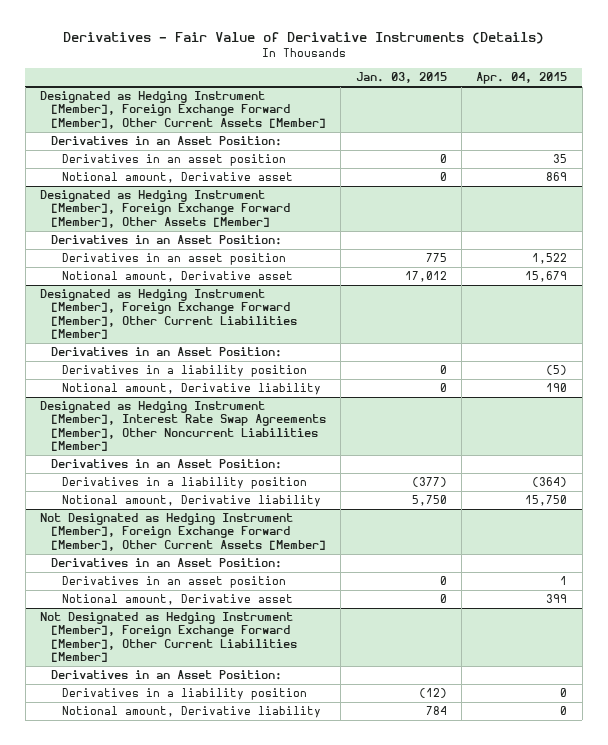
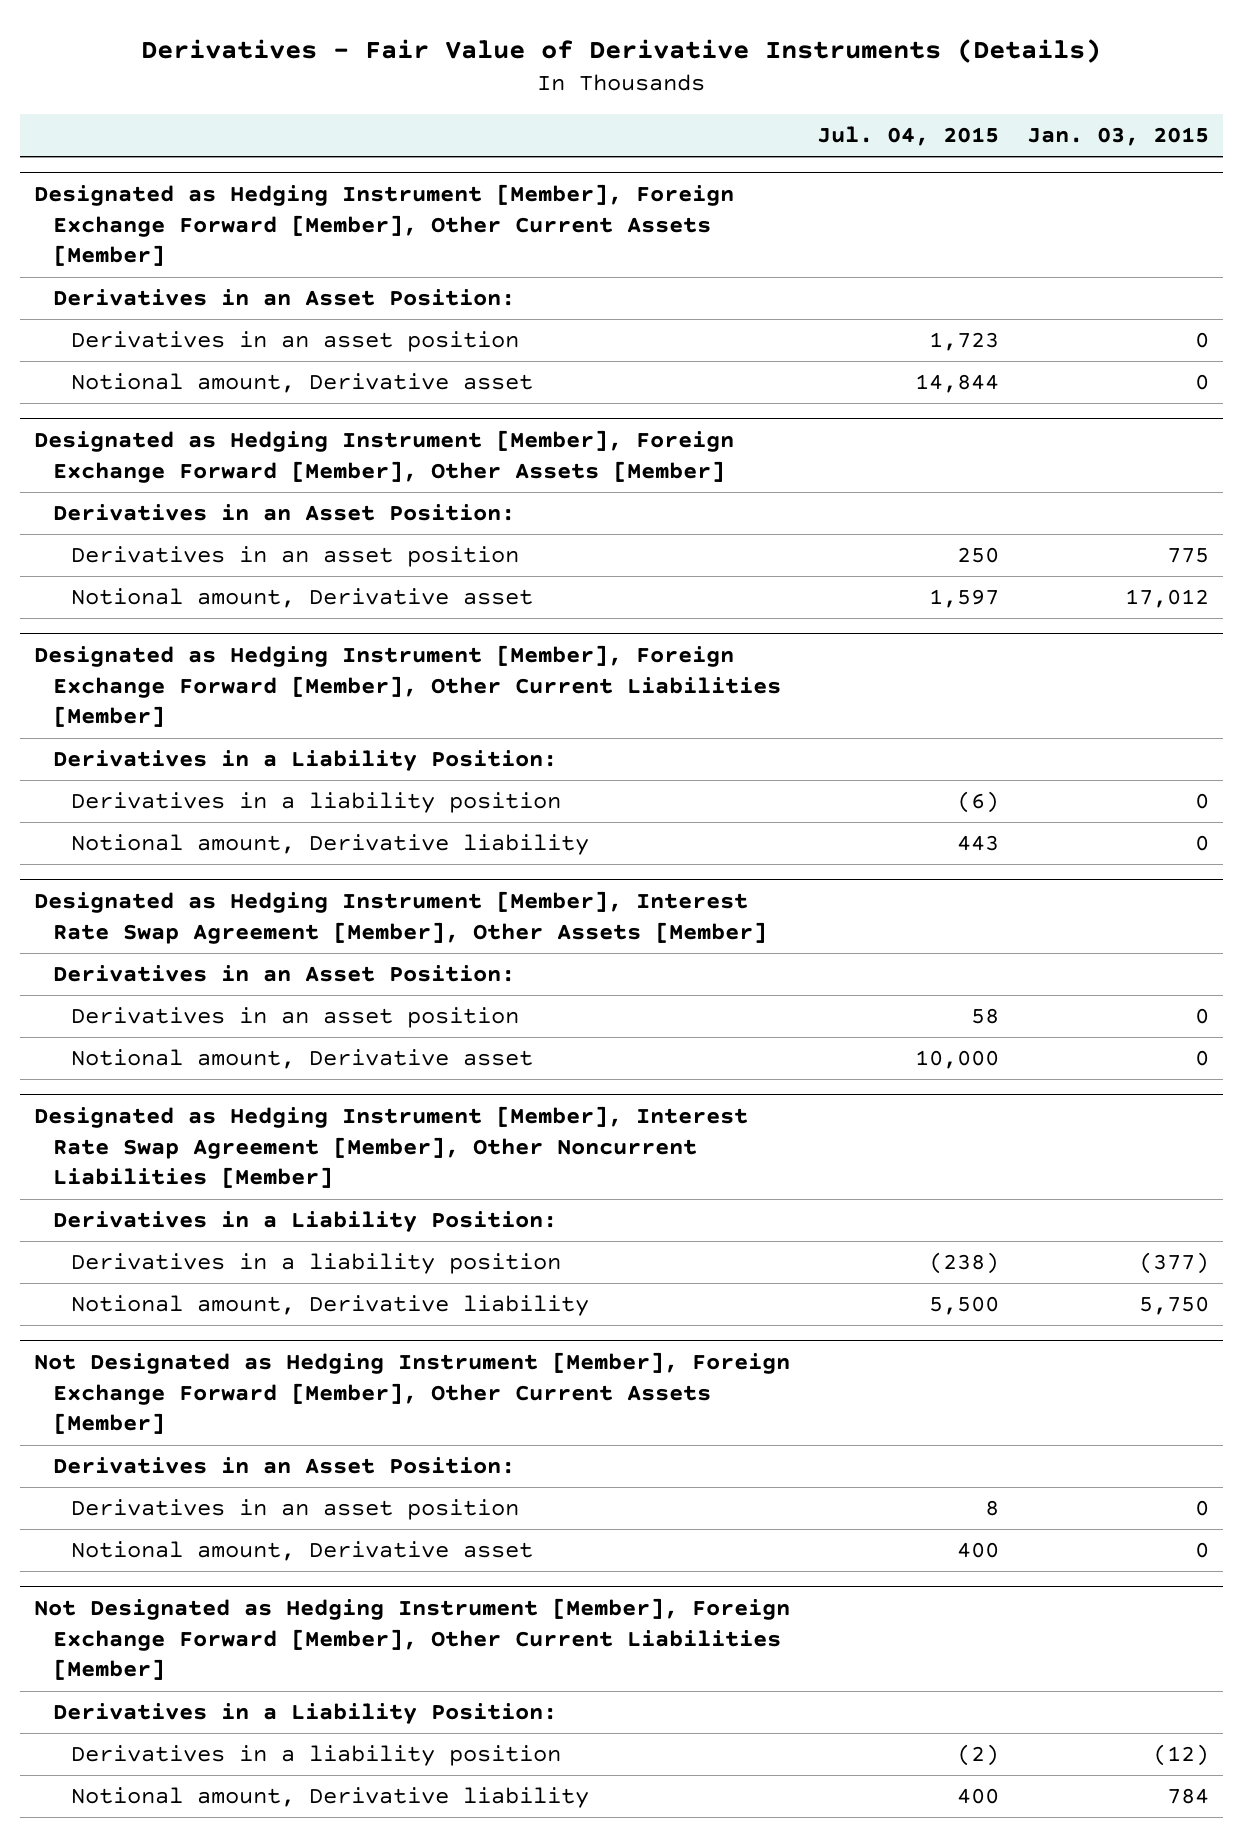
[476,72,568,85] Apr. 04, 2015 -> none
none -> [817,126,1000,147] Jul. 04, 2015
[51,347,283,358] Derivatives in an Asset Position: -> [52,750,557,772] Derivatives in a Liability Position:
[40,401,327,452] Designated as Hedging Instrument [Member], Interest Rate Swap Agreements [Member], Other Noncurrent Liabilities [Member] -> [34,890,767,944] Designated as Hedging Instrument [Member], Interest Rate Swap Agreement [Member], Other Assets [Member]
none -> [71,1007,520,1029] Derivatives in an asset position
none -> [71,1049,534,1070] Notional amount, Derivative asset
none -> [34,1105,749,1189] Designated as Hedging Instrument [Member], Interest Rate Swap Agreement [Member], Other Noncurrent Liabilities [Member]
none -> [52,1211,557,1233] Derivatives in a Liability Position:
[51,670,283,681] Derivatives in an Asset Position: -> [52,1703,557,1725] Derivatives in a Liability Position:

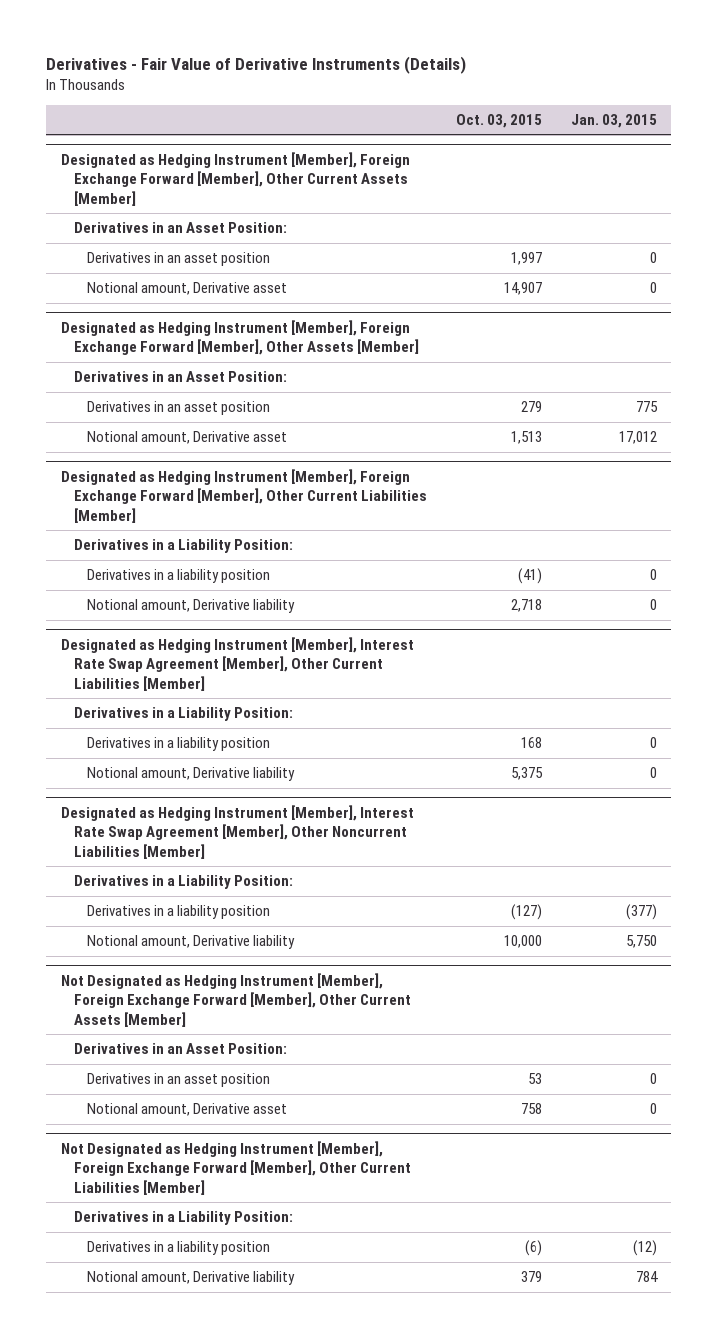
[817,126,1000,147] Jul. 04, 2015 -> none
none -> [455,113,542,128] Oct. 03, 2015
[52,965,515,983] Derivatives in an Asset Position: -> none
[71,1007,520,1029] Derivatives in an asset position -> none
[34,890,767,944] Designated as Hedging Instrument [Member], Interest Rate Swap Agreement [Member], Other Assets [Member] -> [60,636,414,691] Designated as Hedging Instrument [Member], Interest Rate Swap Agreement [Member], Other Current Liabilities [Member]
none -> [73,707,293,722] Derivatives in a Liability Position:
none -> [87,737,271,752] Derivatives in a liability position
[71,1049,534,1070] Notional amount, Derivative asset -> [87,767,296,782] Notional amount, Derivative liability

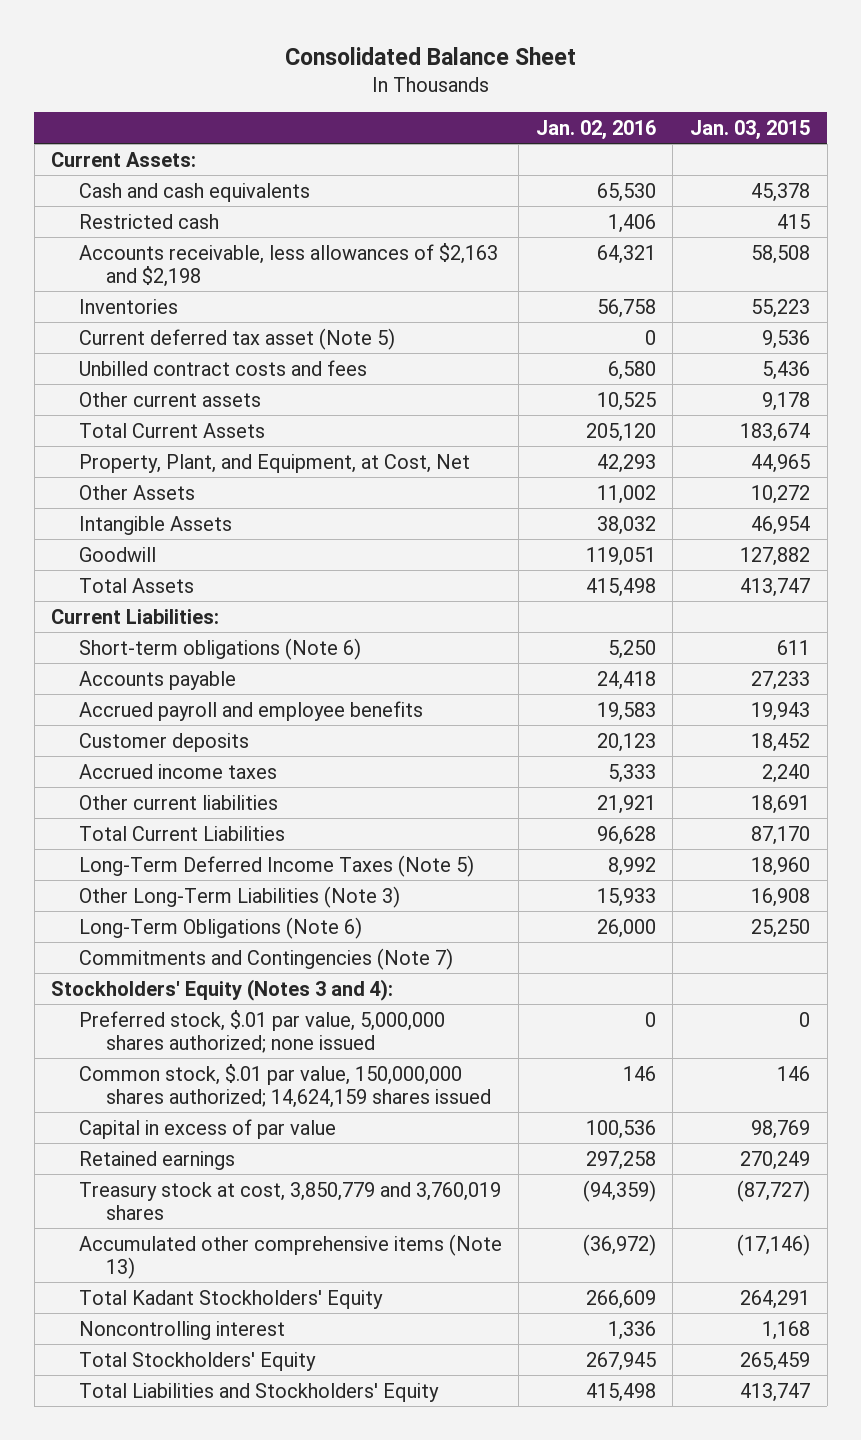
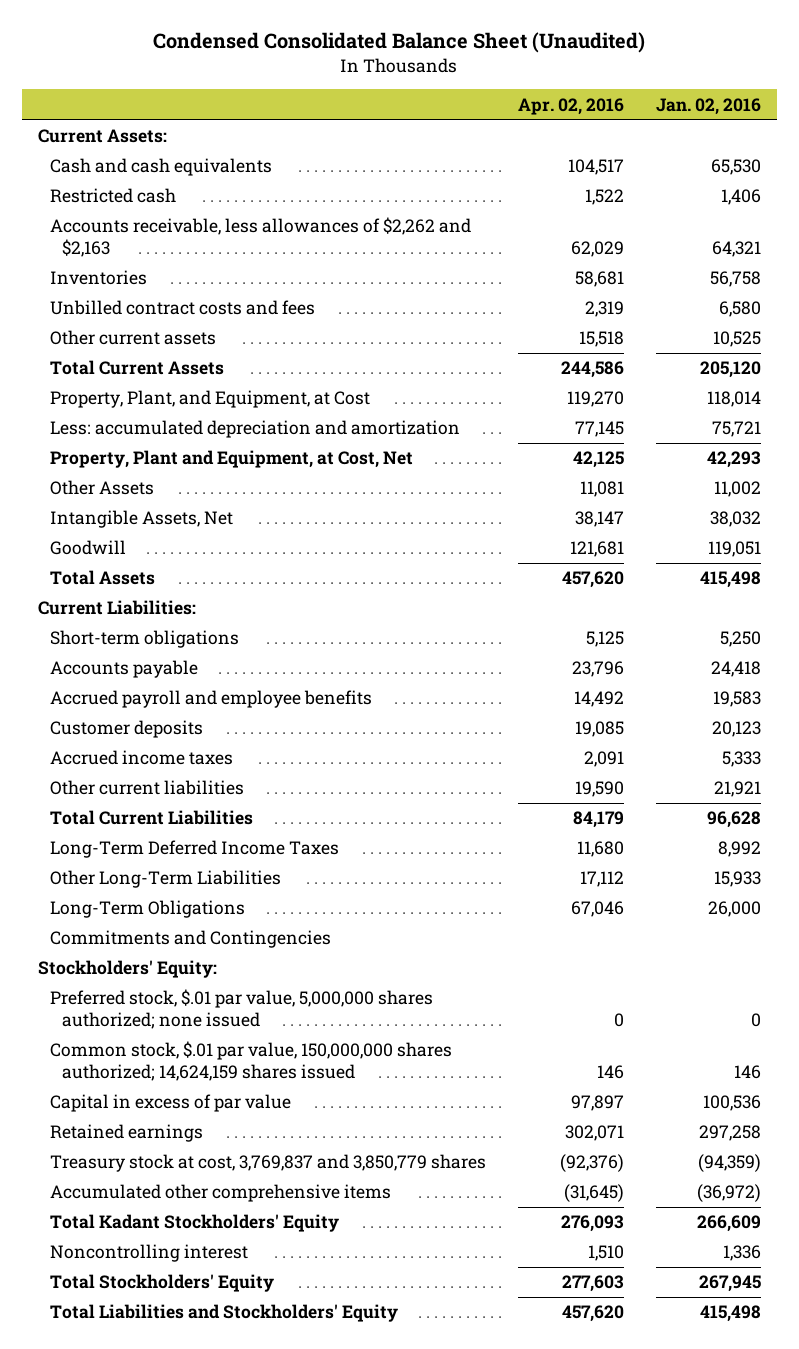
[284,47,576,66] Consolidated Balance Sheet -> [153,32,646,54] Condensed Consolidated Balance Sheet (Unaudited)
[689,119,810,140] Jan. 03, 2015 -> none
none -> [517,97,624,115] Apr. 02, 2016
[78,242,498,288] Accounts receivable, less allowances of $2,163 and $2,198 -> [49,217,471,258] Accounts receivable, less allowances of $2,262 and $2,163
[78,327,395,350] Current deferred tax asset (Note 5) -> none
none -> [49,390,370,409] Property, Plant, and Equipment, at Cost
none -> [49,420,460,439] Less: accumulated depreciation and amortization
[78,453,470,473] Property, Plant, and Equipment, at Cost, Net -> [49,450,413,469] Property, Plant and Equipment, at Cost, Net
[78,515,232,535] Intangible Assets -> [49,510,233,529] Intangible Assets, Net
[78,637,361,660] Short-term obligations (Note 6) -> [49,630,239,649] Short-term obligations
[78,854,474,877] Long-Term Deferred Income Taxes (Note 5) -> [49,840,339,859] Long-Term Deferred Income Taxes
[78,885,400,908] Other Long-Term Liabilities (Note 3) -> [49,870,281,889] Other Long-Term Liabilities
[78,916,362,939] Long-Term Obligations (Note 6) -> [49,900,245,919] Long-Term Obligations
[78,947,453,970] Commitments and Contingencies (Note 7) -> [49,930,331,949] Commitments and Contingencies
[51,978,394,1001] Stockholders' Equity (Notes 3 and 4): -> [37,960,217,979] Stockholders' Equity:
[78,1181,501,1221] Treasury stock at cost, 3,850,779 and 3,760,019 shares -> [49,1154,486,1173] Treasury stock at cost, 3,769,837 and 3,850,779 shares
[78,1233,502,1280] Accumulated other comprehensive items (Note 13) -> [49,1184,391,1203] Accumulated other comprehensive items

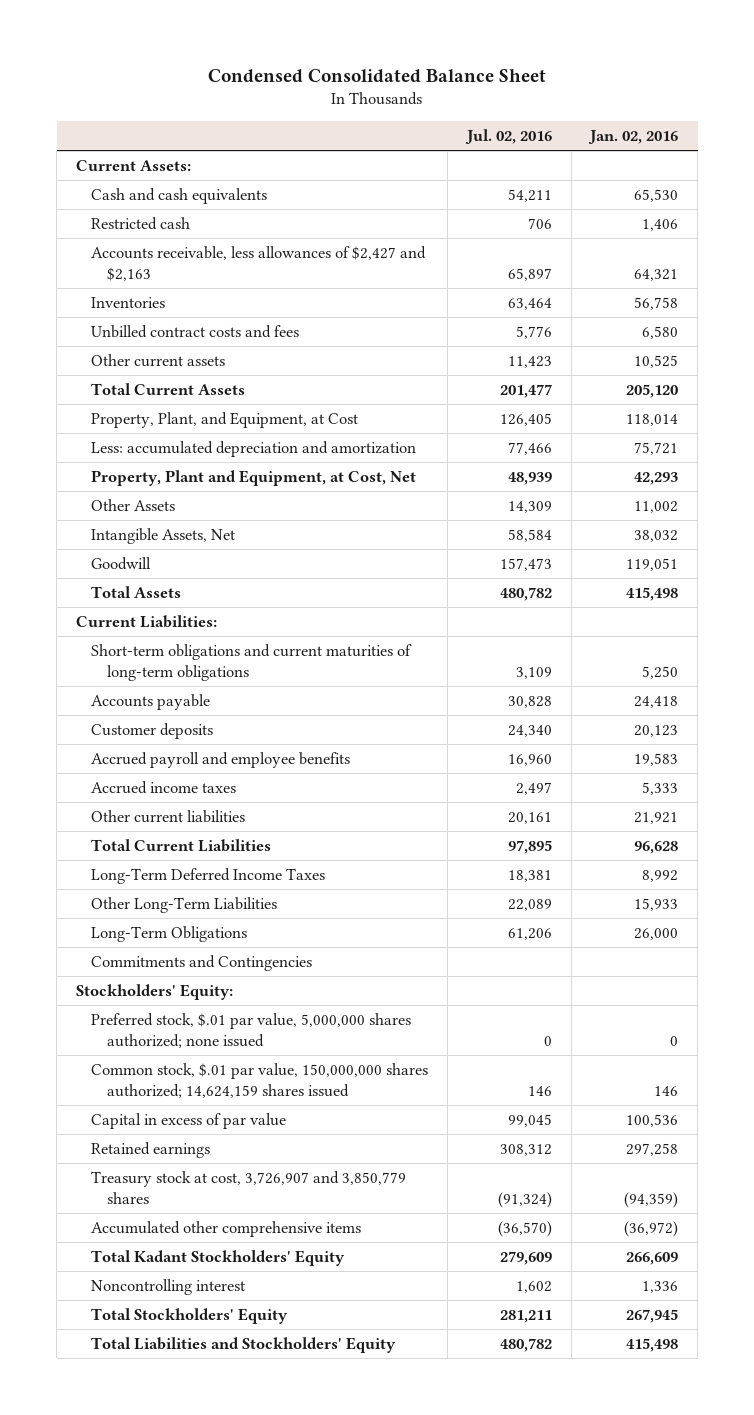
[153,32,646,54] Condensed Consolidated Balance Sheet (Unaudited) -> [208,69,547,84] Condensed Consolidated Balance Sheet
[517,97,624,115] Apr. 02, 2016 -> none
none -> [464,128,552,144] Jul. 02, 2016
[49,217,471,258] Accounts receivable, less allowances of $2,262 and $2,163 -> [91,245,427,281] Accounts receivable, less allowances of $2,427 and $2,163
[49,630,239,649] Short-term obligations -> [91,643,413,681] Short-term obligations and current maturities of long-term obligations
[49,690,372,709] Accrued payroll and employee benefits -> [91,751,351,768] Accrued payroll and employee benefits
[49,1154,486,1173] Treasury stock at cost, 3,769,837 and 3,850,779 shares -> [91,1170,407,1204] Treasury stock at cost, 3,726,907 and 3,850,779 shares

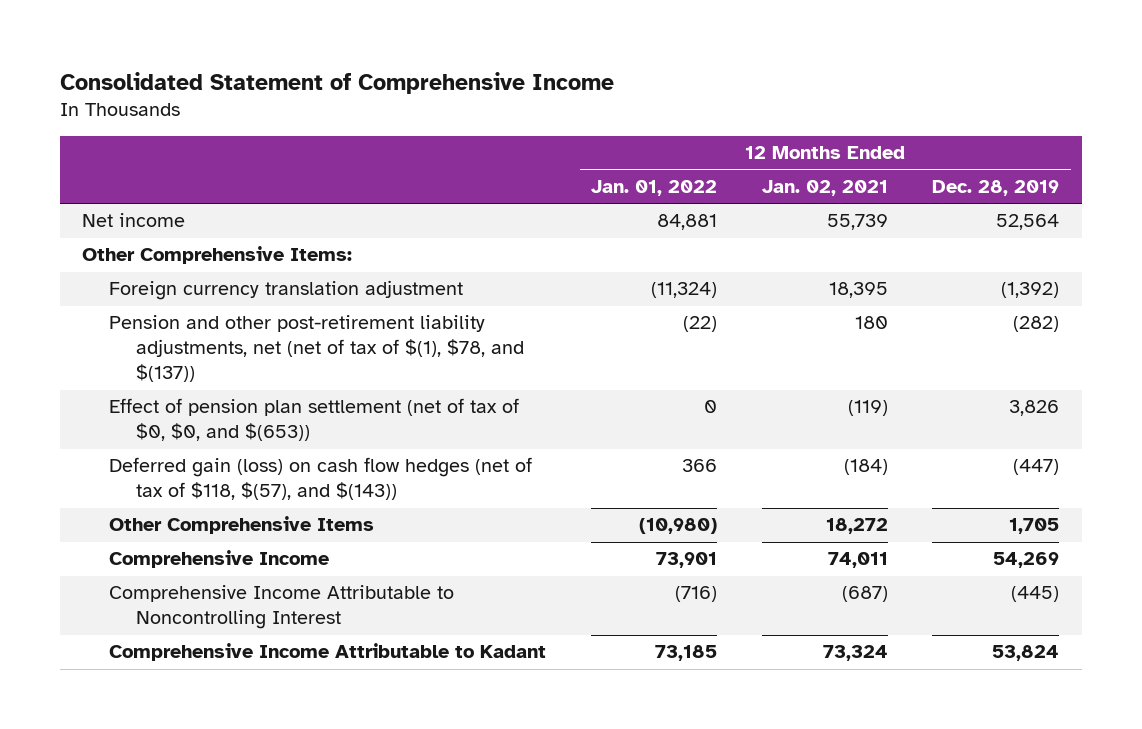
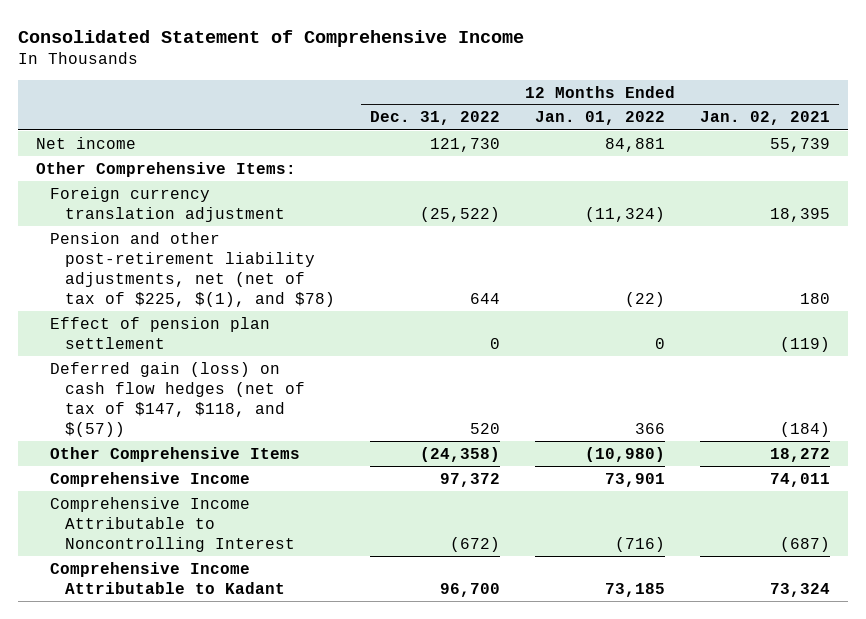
[932,180,1060,197] Dec. 28, 2019 -> none
none -> [369,111,500,126] Dec. 31, 2022
[109,315,525,383] Pension and other post-retirement liability adjustments, net (net of tax of $(1), $78, and $(137)) -> [50,231,335,308] Pension and other post-retirement liability adjustments, net (net of tax of $225, $(1), and $78)
[109,398,520,442] Effect of pension plan settlement (net of tax of $0, $0, and $(653)) -> [50,316,271,349] Effect of pension plan settlement
[109,457,533,501] Deferred gain (loss) on cash flow hedges (net of tax of $118, $(57), and $(143)) -> [50,361,305,438] Deferred gain (loss) on cash flow hedges (net of tax of $147, $118, and $(57))

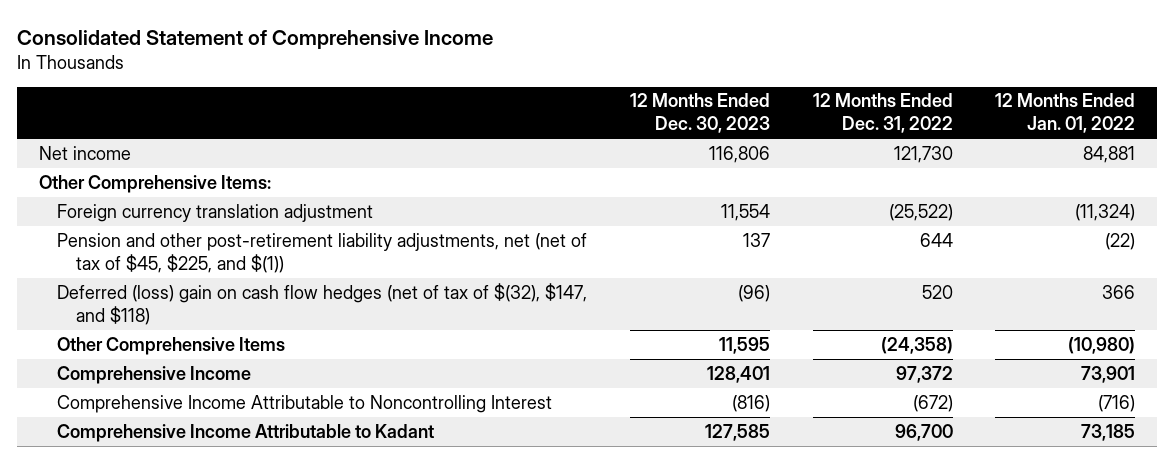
[700,111,831,126] Jan. 02, 2021 -> none
none -> [630,93,771,134] 12 Months Ended Dec. 30, 2023
[50,316,271,349] Effect of pension plan settlement -> none
[50,231,335,308] Pension and other post-retirement liability adjustments, net (net of tax of $225, $(1), and $78) -> [57,232,588,273] Pension and other post-retirement liability adjustments, net (net of tax of $45, $225, and $(1))
[50,361,305,438] Deferred gain (loss) on cash flow hedges (net of tax of $147, $118, and $(57)) -> [57,282,588,325] Deferred (loss) gain on cash flow hedges (net of tax of $(32), $147, and $118)

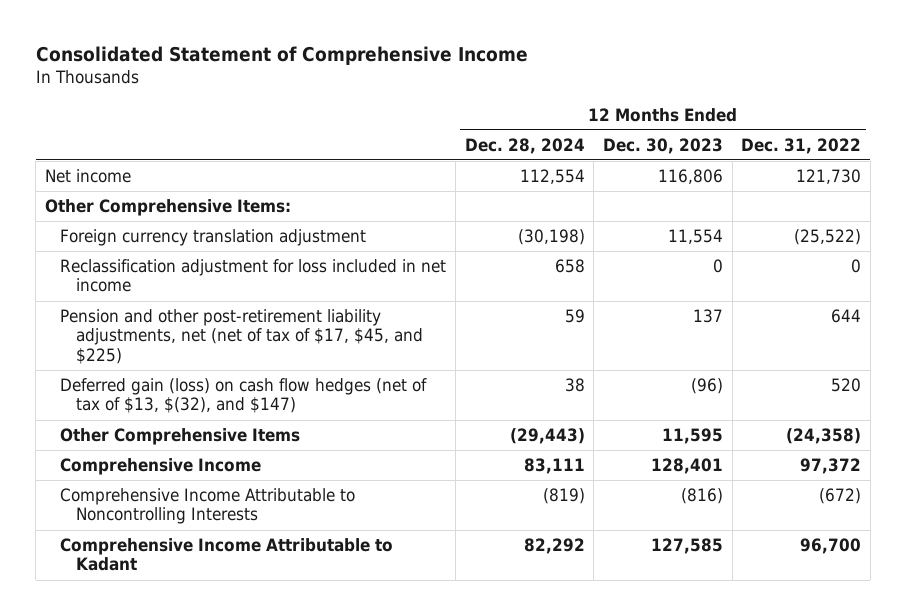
[995,93,1136,134] 12 Months Ended Jan. 01, 2022 -> none
none -> [464,137,585,154] Dec. 28, 2024
none -> [60,258,447,293] Reclassification adjustment for loss included in net income
[57,232,588,273] Pension and other post-retirement liability adjustments, net (net of tax of $45, $225, and $(1)) -> [60,308,423,364] Pension and other post-retirement liability adjustments, net (net of tax of $17, $45, and $225)
[57,282,588,325] Deferred (loss) gain on cash flow hedges (net of tax of $(32), $147, and $118) -> [60,377,428,414] Deferred gain (loss) on cash flow hedges (net of tax of $13, $(32), and $147)
[57,394,553,413] Comprehensive Income Attributable to Noncontrolling Interest -> [60,487,356,525] Comprehensive Income Attributable to Noncontrolling Interests

